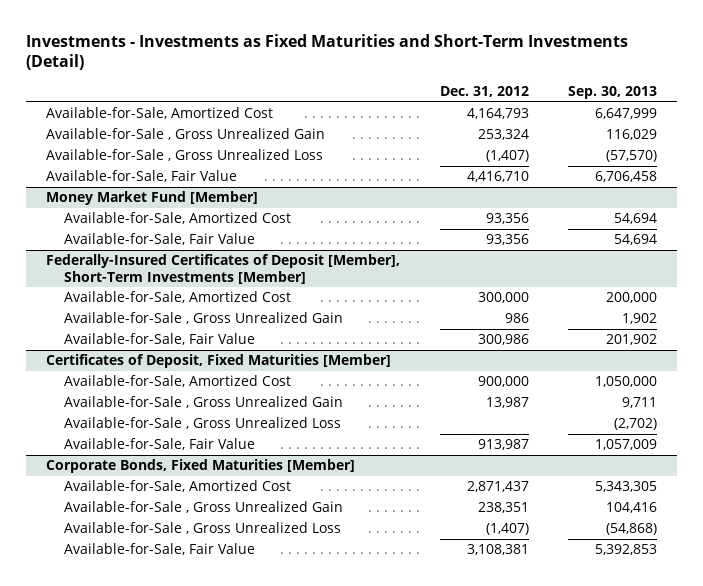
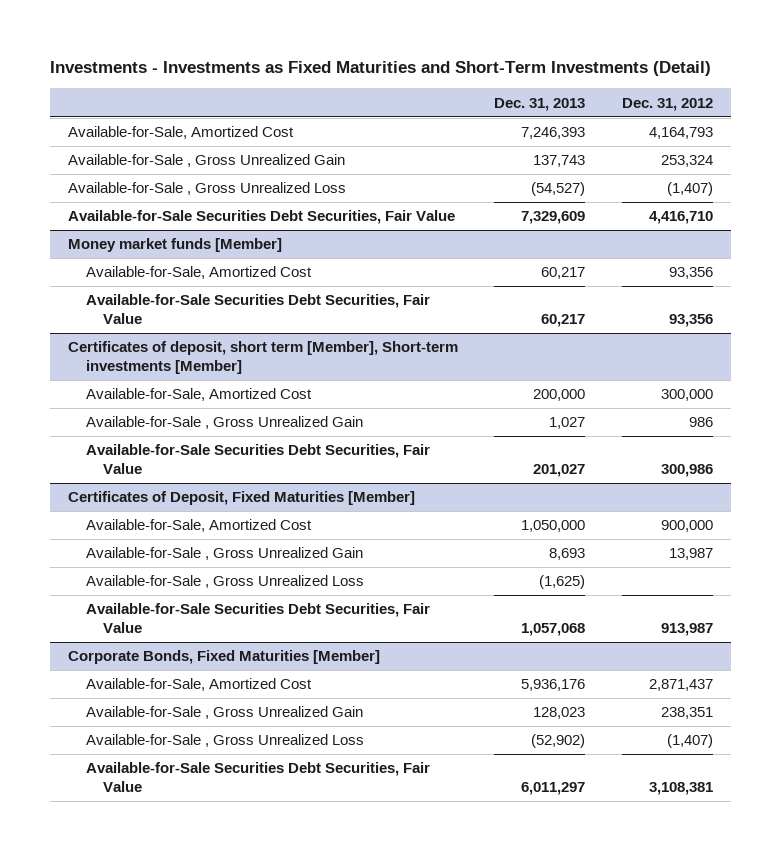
[568,85,658,99] Sep. 30, 2013 -> none
none -> [494,97,586,111] Dec. 31, 2013
[45,170,237,183] Available-for-Sale, Fair Value -> [68,210,456,225] Available-for-Sale Securities Debt Securities, Fair Value
[45,191,258,206] Money Market Fund [Member] -> [68,238,283,253] Money market funds [Member]
[64,233,256,246] Available-for-Sale, Fair Value -> [85,294,430,325] Available-for-Sale Securities Debt Securities, Fair Value
[45,254,400,284] Federally-Insured Certificates of Deposit [Member], Short-Term Investments [Member] -> [68,341,459,375] Certificates of deposit, short term [Member], Short-term investments [Member]
[64,333,256,346] Available-for-Sale, Fair Value -> [85,444,430,475] Available-for-Sale Securities Debt Securities, Fair Value
[64,438,256,451] Available-for-Sale, Fair Value -> [85,603,430,634] Available-for-Sale Securities Debt Securities, Fair Value
[64,543,256,556] Available-for-Sale, Fair Value -> [85,762,430,793] Available-for-Sale Securities Debt Securities, Fair Value

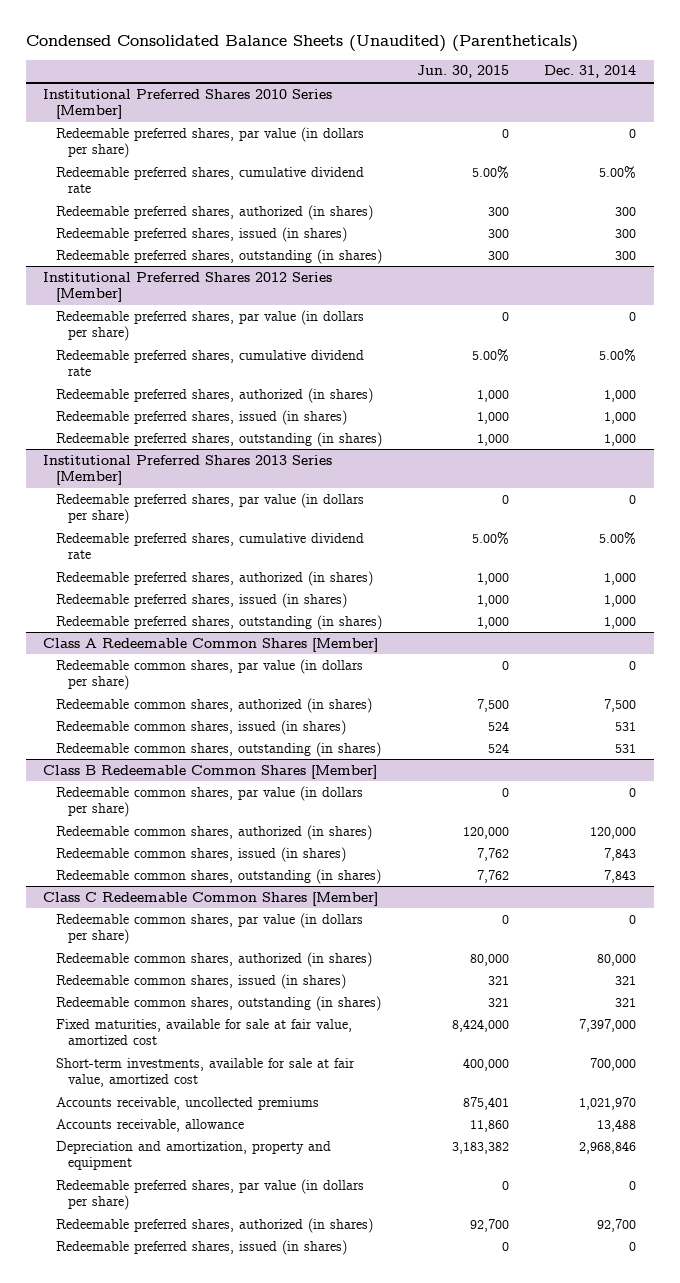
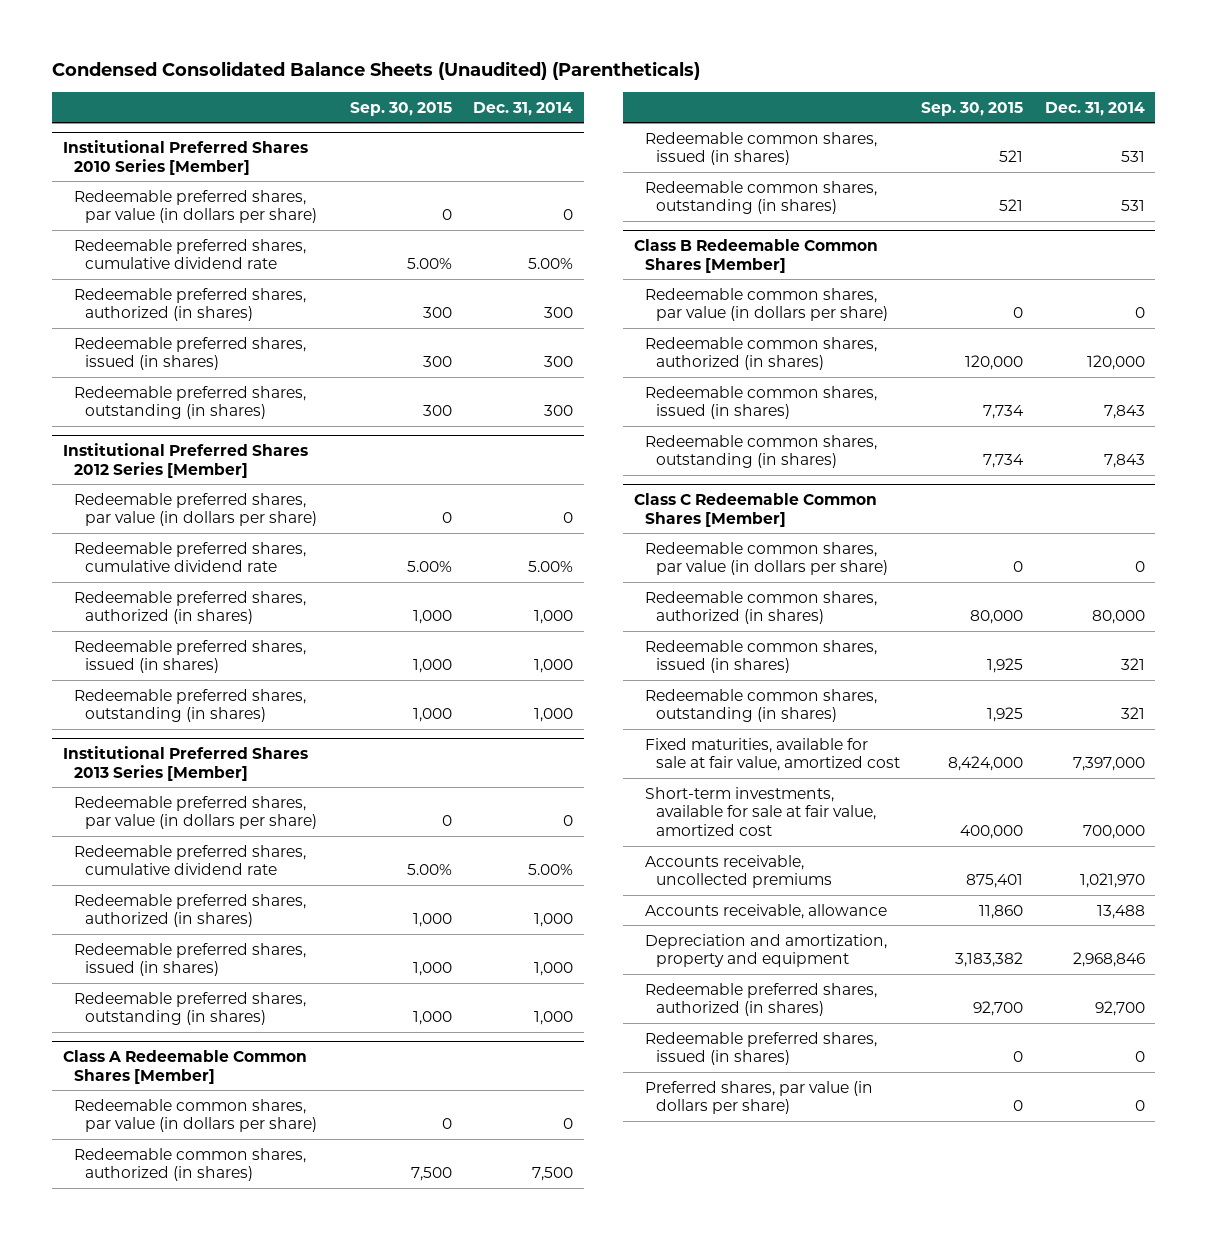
[416,65,509,79] Jun. 30, 2015 -> none
none -> [350,101,453,116] Sep. 30, 2015
[55,1178,364,1211] Redeemable preferred shares, par value (in dollars per share) -> none
none -> [644,1080,873,1115] Preferred shares, par value (in dollars per share)

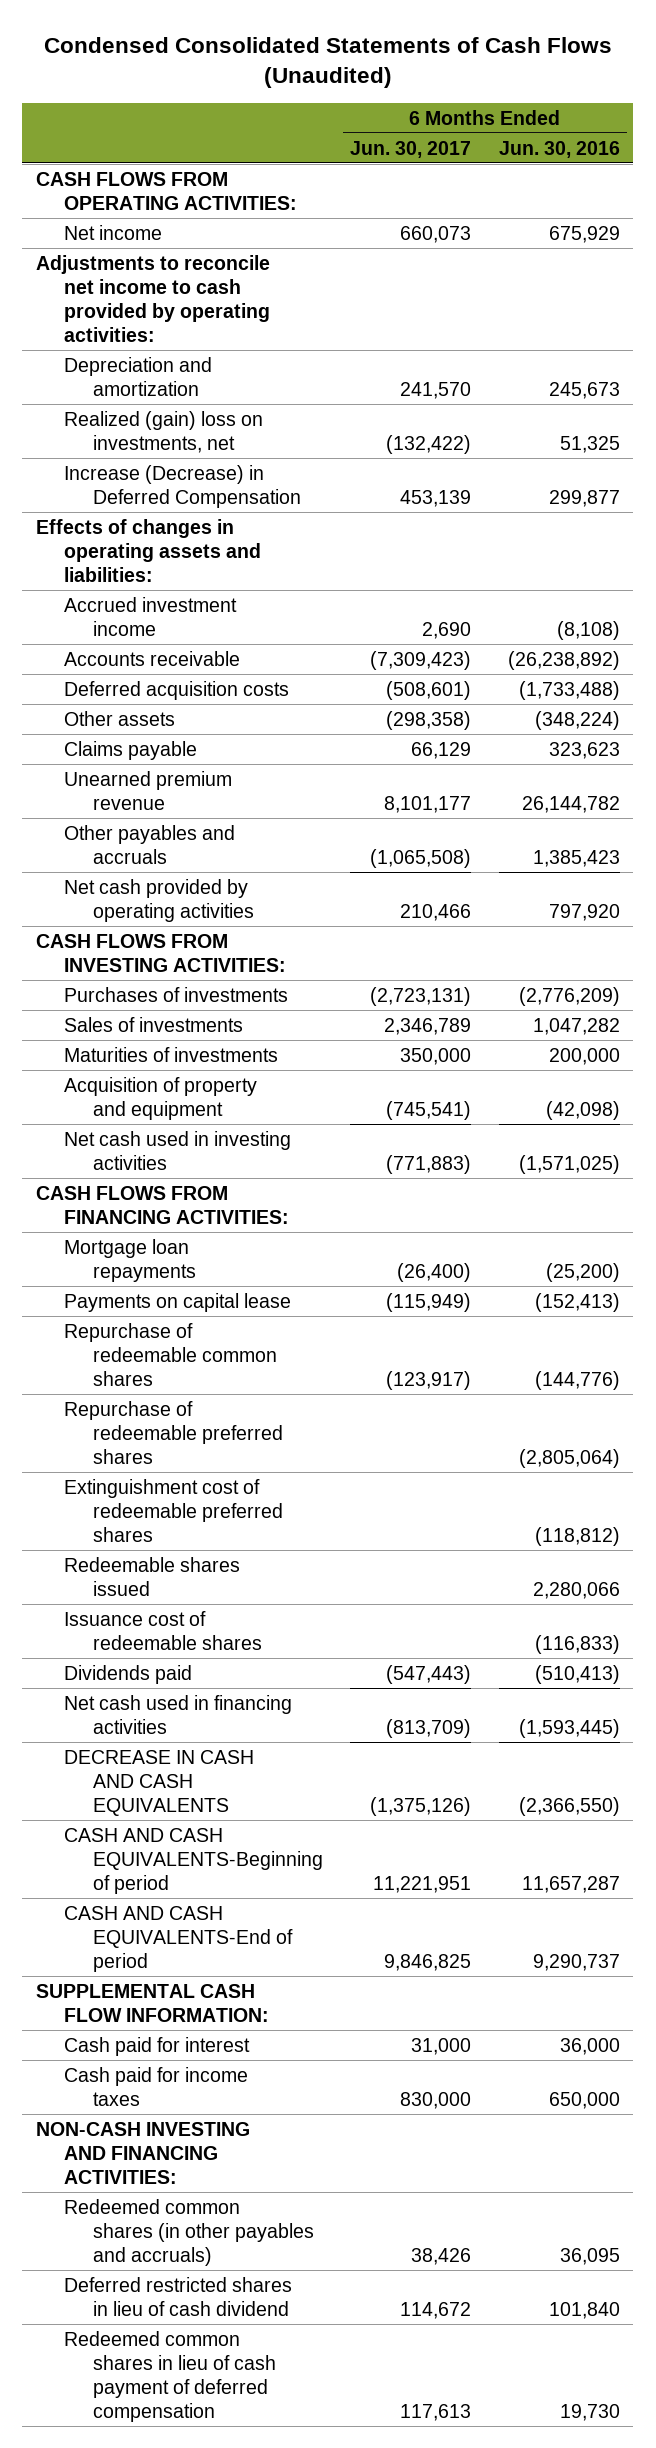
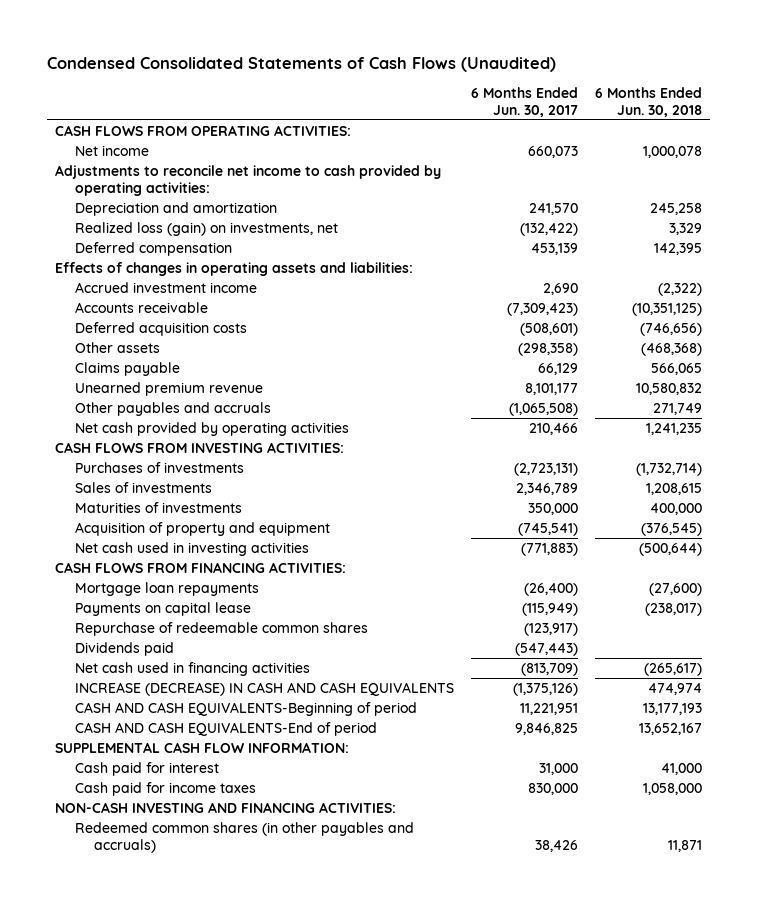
[498,140,620,158] Jun. 30, 2016 -> none
none -> [594,87,702,117] 6 Months Ended Jun. 30, 2018
[64,410,264,453] Realized (gain) loss on investments, net -> [74,222,338,237] Realized loss (gain) on investments, net
[64,464,301,508] Increase (Decrease) in Deferred Compensation -> [74,242,232,257] Deferred compensation
[64,1400,283,1464] Repurchase of redeemable preferred shares -> none
[64,1478,283,1542] Extinguishment cost of redeemable preferred shares -> none
[64,1556,241,1596] Redeemable shares issued -> none
[64,1610,262,1650] Issuance cost of redeemable shares -> none
[64,1749,255,1816] DECREASE IN CASH AND CASH EQUIVALENTS -> [74,682,454,697] INCREASE (DECREASE) IN CASH AND CASH EQUIVALENTS
[64,2276,293,2316] Deferred restricted shares in lieu of cash dividend -> none
[64,2330,276,2422] Redeemed common shares in lieu of cash payment of deferred compensation -> none

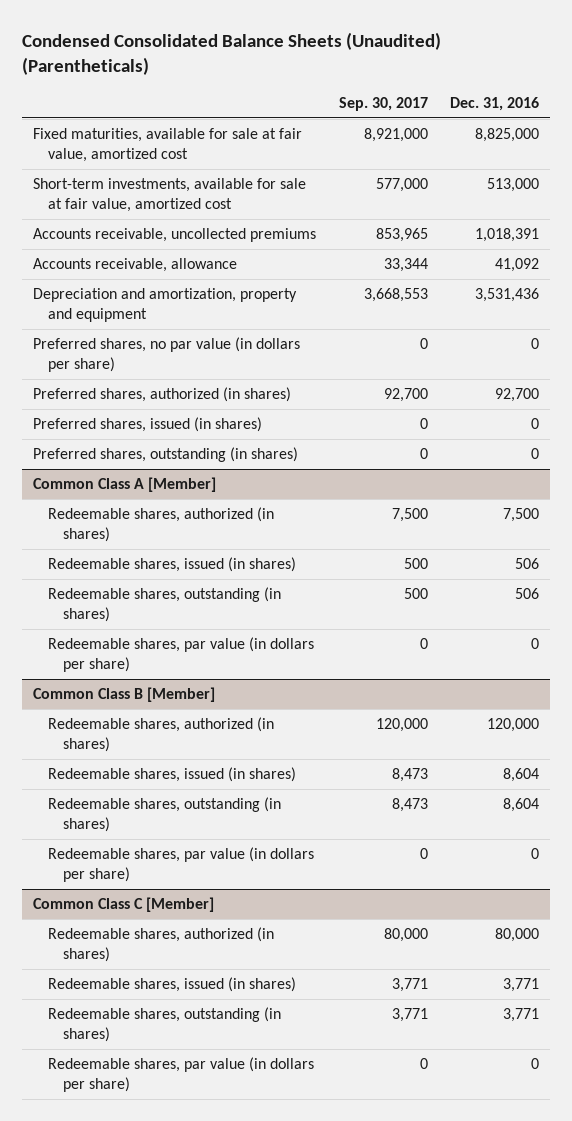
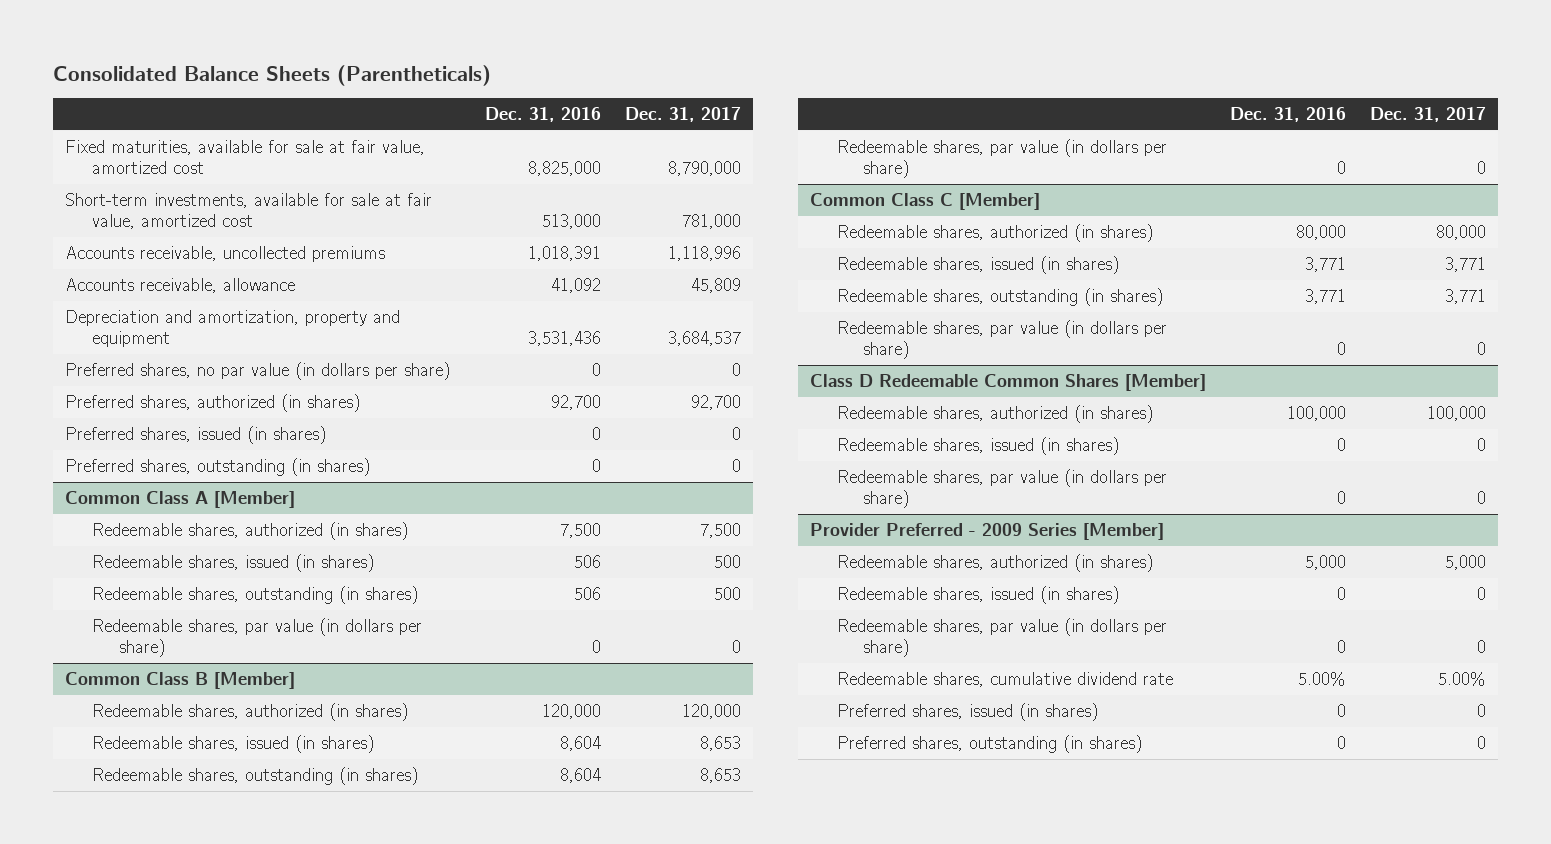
[22,32,442,75] Condensed Consolidated Balance Sheets (Unaudited) (Parentheticals) -> [52,64,491,86] Consolidated Balance Sheets (Parentheticals)
[338,97,428,112] Sep. 30, 2017 -> none
none -> [625,107,742,123] Dec. 31, 2017
none -> [809,373,1206,391] Class D Redeemable Common Shares [Member]
none -> [836,404,1153,423] Redeemable shares, authorized (in shares)
none -> [836,436,1119,455] Redeemable shares, issued (in shares)
none -> [836,468,1167,509] Redeemable shares, par value (in dollars per share)
none -> [809,522,1164,540] Provider Preferred - 2009 Series [Member]
none -> [836,553,1153,572] Redeemable shares, authorized (in shares)
none -> [836,585,1119,604] Redeemable shares, issued (in shares)
none -> [836,617,1167,658] Redeemable shares, par value (in dollars per share)
none -> [836,671,1173,687] Redeemable shares, cumulative dividend rate
none -> [836,702,1098,721] Preferred shares, issued (in shares)
none -> [836,734,1142,753] Preferred shares, outstanding (in shares)

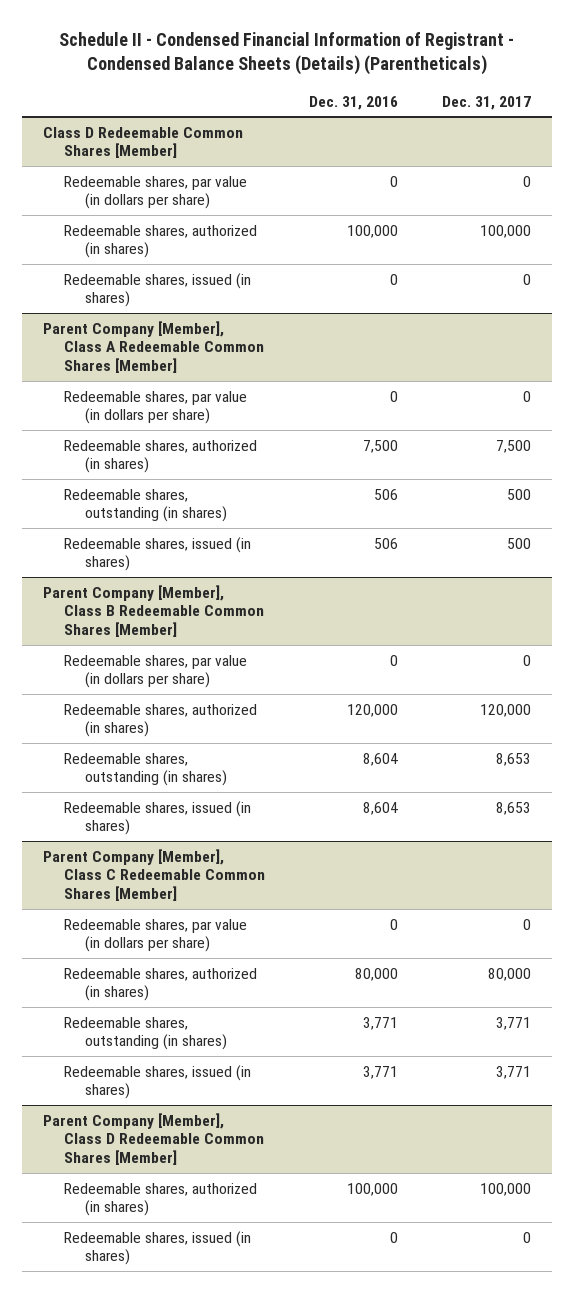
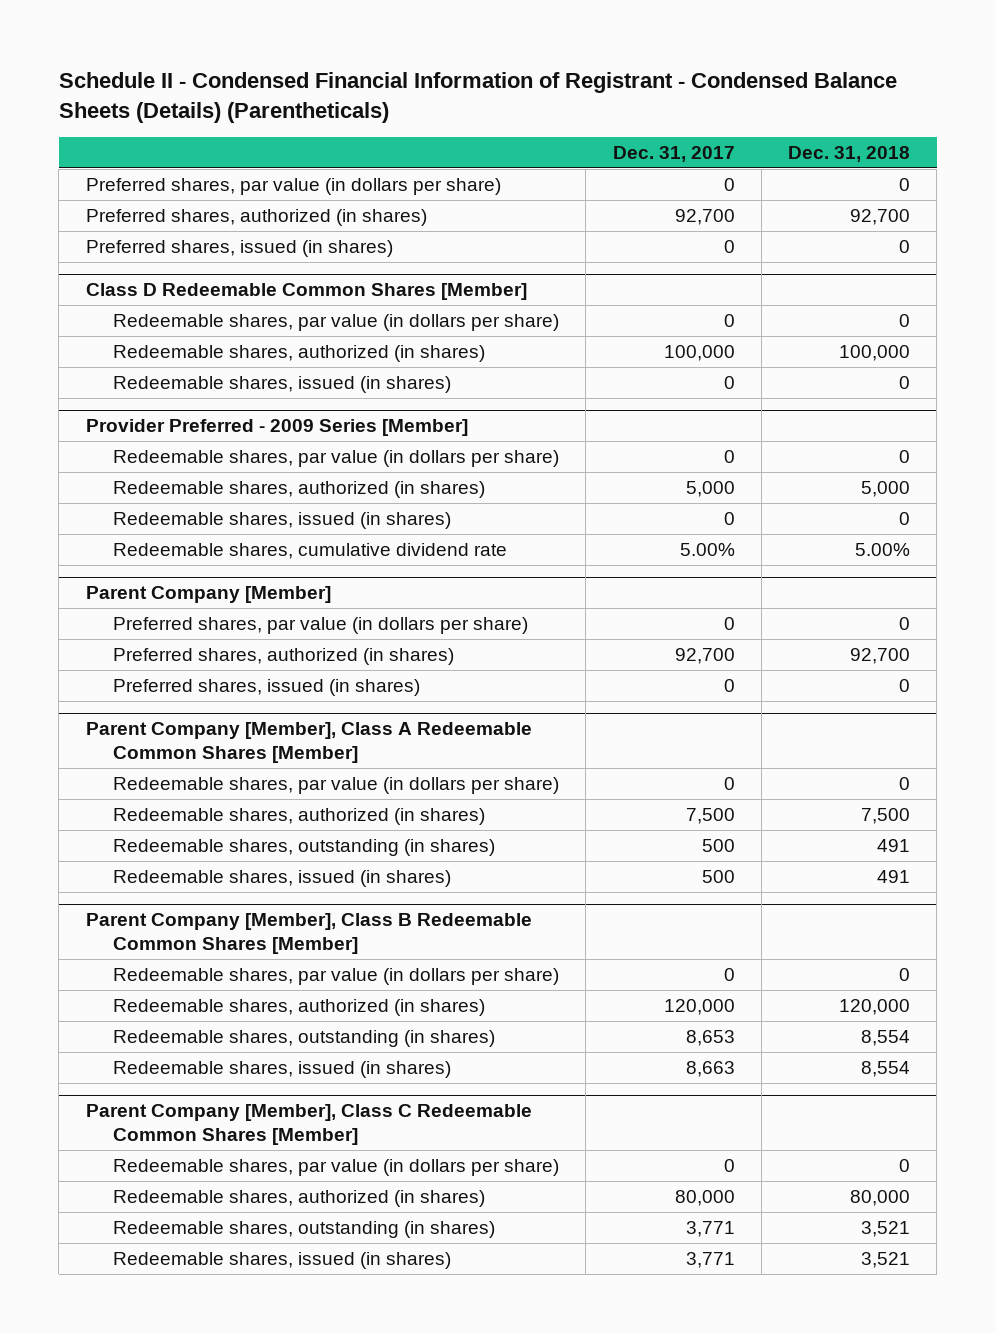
[308,95,398,110] Dec. 31, 2016 -> none
none -> [788,145,911,162] Dec. 31, 2018
none -> [85,177,501,195] Preferred shares, par value (in dollars per share)
none -> [85,208,427,226] Preferred shares, authorized (in shares)
none -> [85,239,393,257] Preferred shares, issued (in shares)
none -> [85,418,468,436] Provider Preferred - 2009 Series [Member]
none -> [113,449,560,467] Redeemable shares, par value (in dollars per share)
none -> [113,480,486,498] Redeemable shares, authorized (in shares)
none -> [113,511,452,529] Redeemable shares, issued (in shares)
none -> [113,542,508,559] Redeemable shares, cumulative dividend rate
none -> [85,585,331,603] Parent Company [Member]
none -> [113,616,529,634] Preferred shares, par value (in dollars per share)
none -> [113,647,455,665] Preferred shares, authorized (in shares)
none -> [113,678,421,696] Preferred shares, issued (in shares)
[495,801,531,815] 8,653 -> [685,1060,735,1077] 8,663
[43,1112,265,1166] Parent Company [Member], Class D Redeemable Common Shares [Member] -> none
[64,1182,258,1217] Redeemable shares, authorized (in shares) -> none
[64,1230,252,1266] Redeemable shares, issued (in shares) -> none

